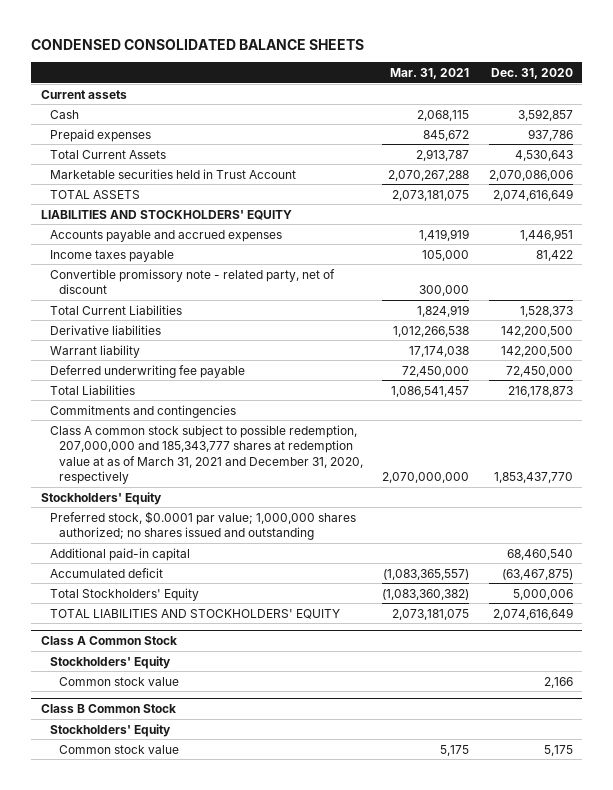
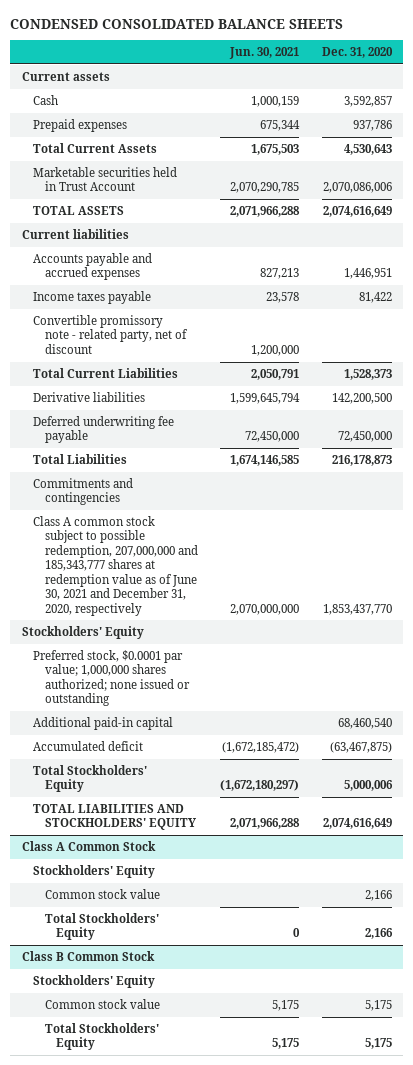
[390,68,470,80] Mar. 31, 2021 -> none
none -> [229,47,300,60] Jun. 30, 2021
[40,209,292,220] LIABILITIES AND STOCKHOLDERS' EQUITY -> none
none -> [21,229,129,240] Current liabilities
[49,344,140,358] Warrant liability -> none
[49,424,364,484] Class A common stock subject to possible redemption, 207,000,000 and 185,343,777 shares at redemption value at as of March 31, 2021 and December 31, 2020, respectively -> [33,516,198,616] Class A common stock subject to possible redemption, 207,000,000 and 185,343,777 shares at redemption value as of June 30, 2021 and December 31, 2020, respectively
[49,510,356,541] Preferred stock, $0.0001 par value; 1,000,000 shares authorized; no shares issued and outstanding -> [33,650,190,707] Preferred stock, $0.0001 par value; 1,000,000 shares authorized; none issued or outstanding
none -> [44,913,159,941] Total Stockholders' Equity
none -> [44,1023,159,1051] Total Stockholders' Equity

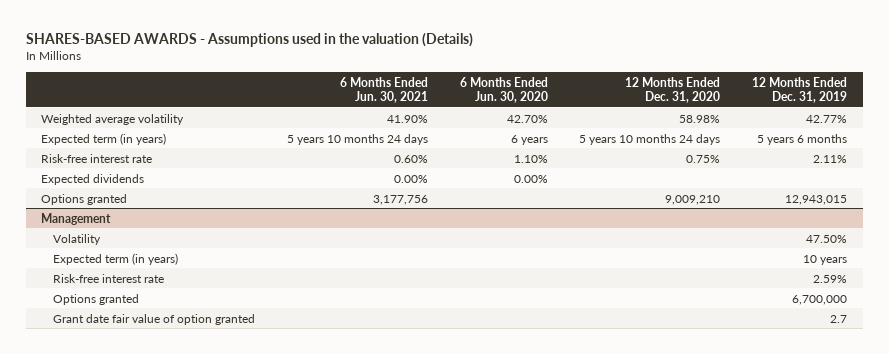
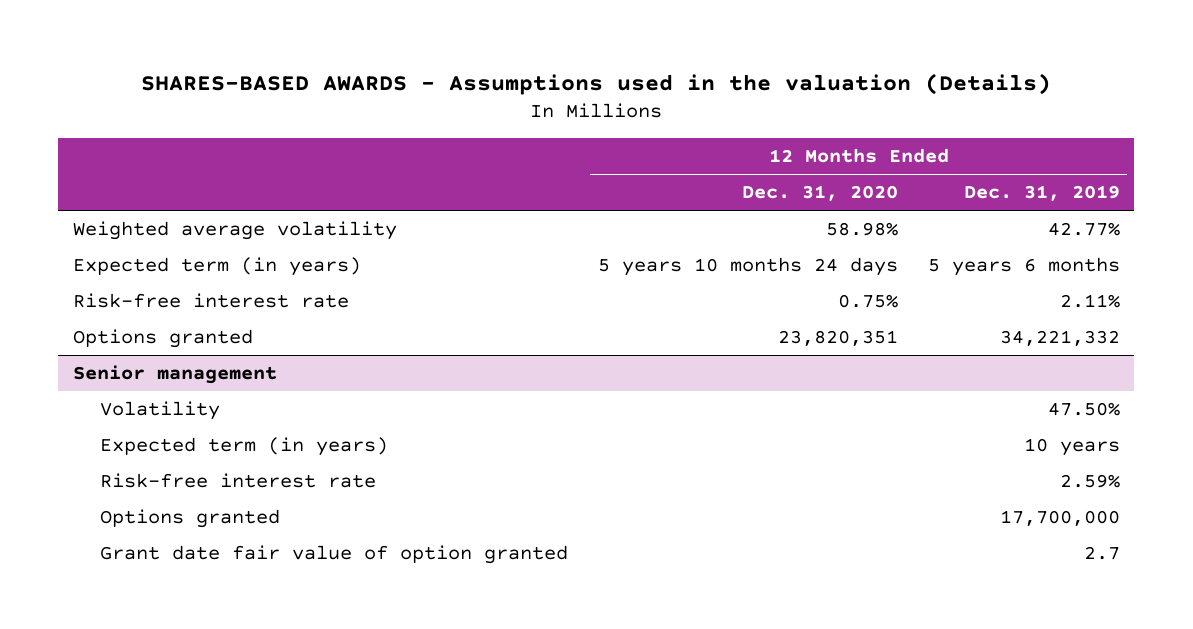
[339,76,428,103] 6 Months Ended Jun. 30, 2021 -> none
[459,76,548,103] 6 Months Ended Jun. 30, 2020 -> none
[41,173,145,185] Expected dividends -> none
[665,194,721,205] 9,009,210 -> [777,330,898,347] 23,820,351
[785,194,848,205] 12,943,015 -> [999,330,1120,347] 34,221,332
[41,212,112,225] Management -> [73,365,278,385] Senior management
[792,294,848,305] 6,700,000 -> [999,510,1120,527] 17,700,000

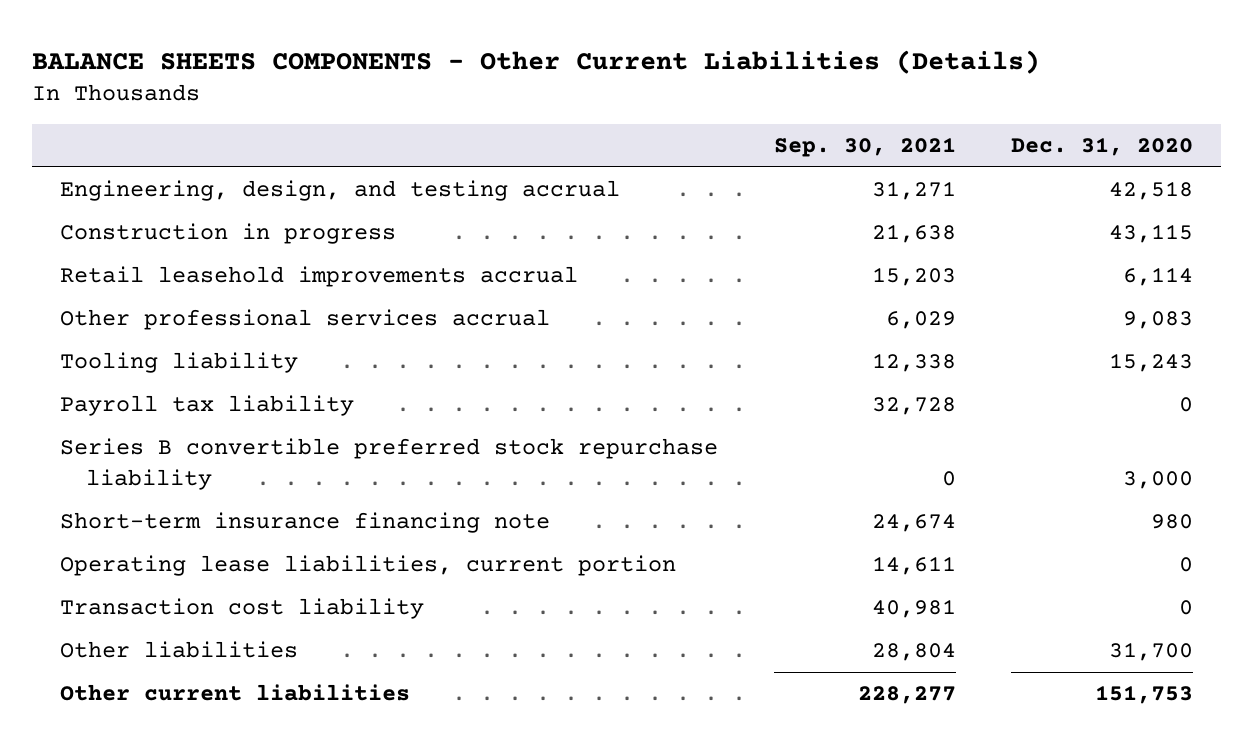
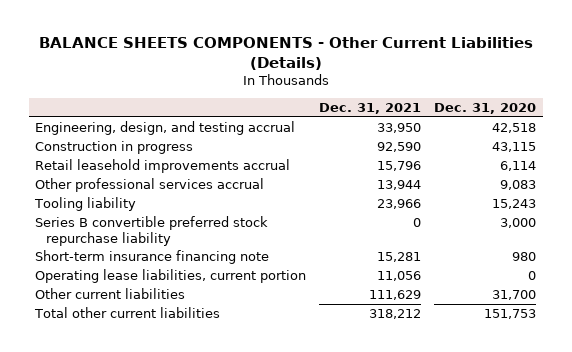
[773,137,956,158] Sep. 30, 2021 -> none
none -> [319,102,422,114] Dec. 31, 2021
[59,395,354,417] Payroll tax liability -> none
[59,598,424,620] Transaction cost liability -> none
[59,641,298,659] Other liabilities -> [35,288,186,300] Other current liabilities
[59,684,410,702] Other current liabilities -> [34,307,221,319] Total other current liabilities

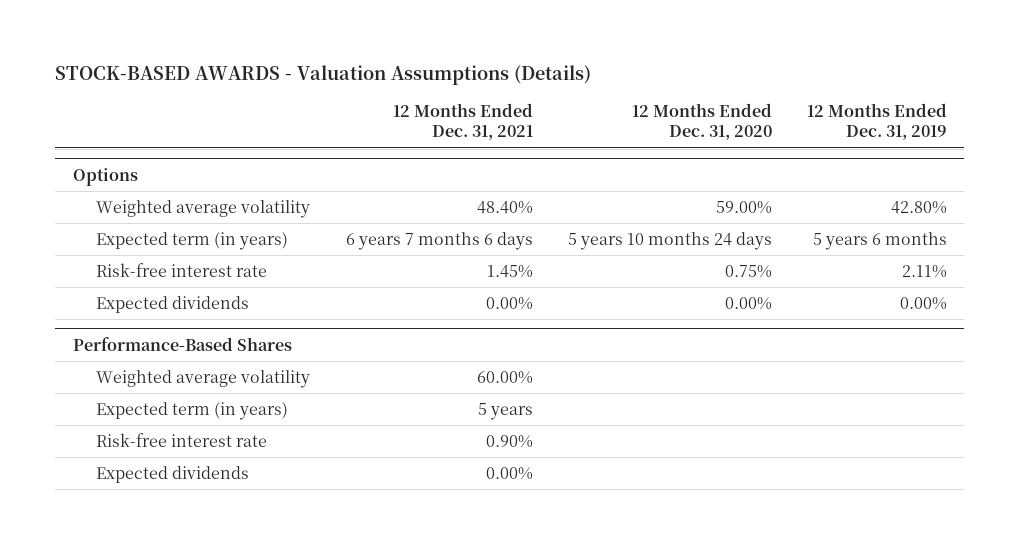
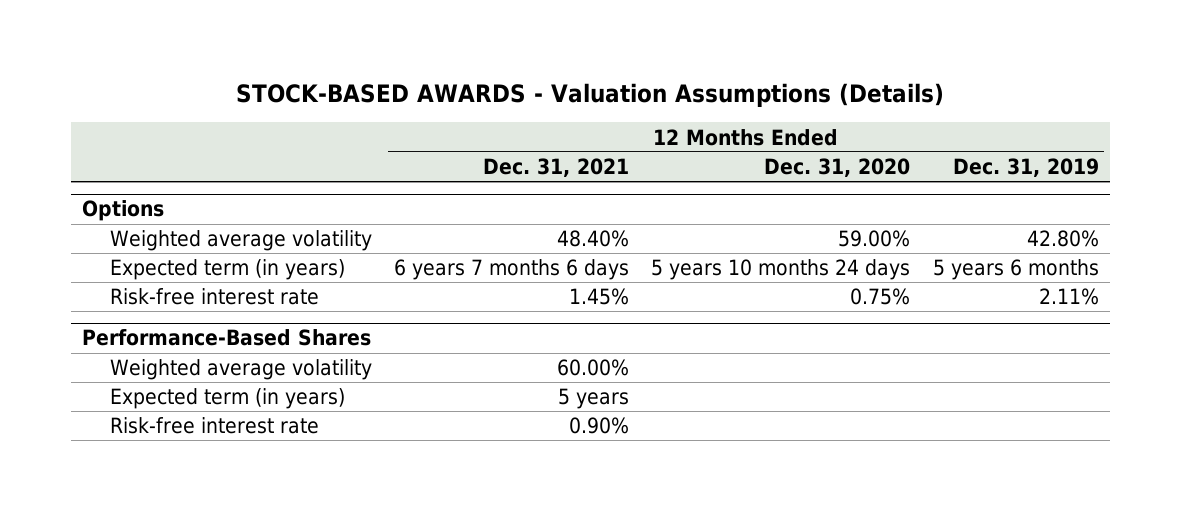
[96,295,250,313] Expected dividends -> none
[96,465,250,483] Expected dividends -> none

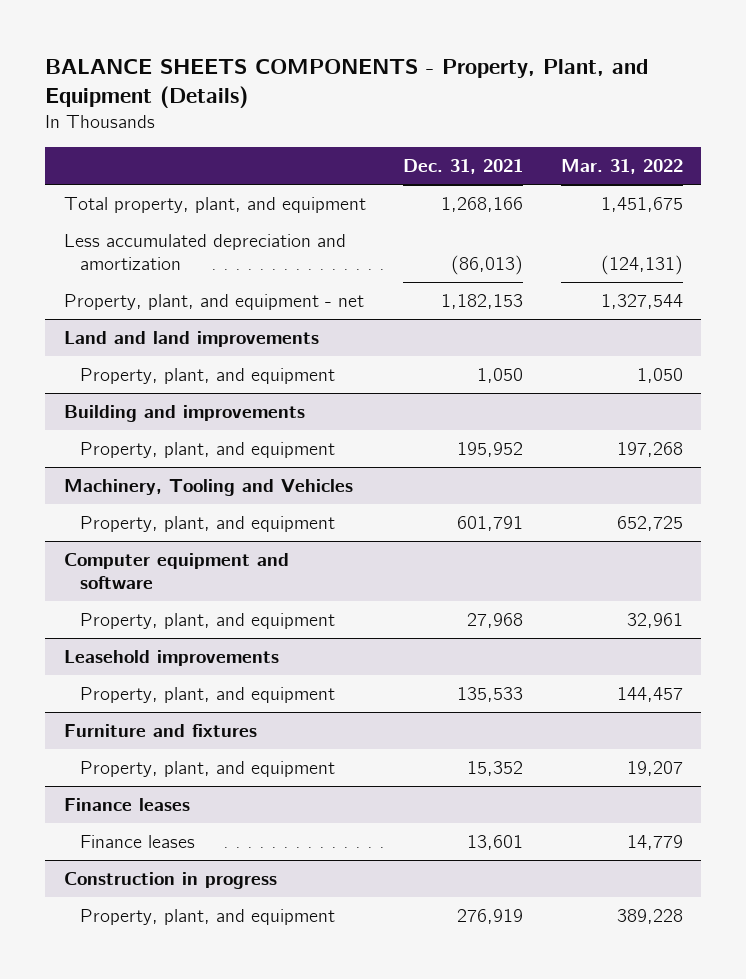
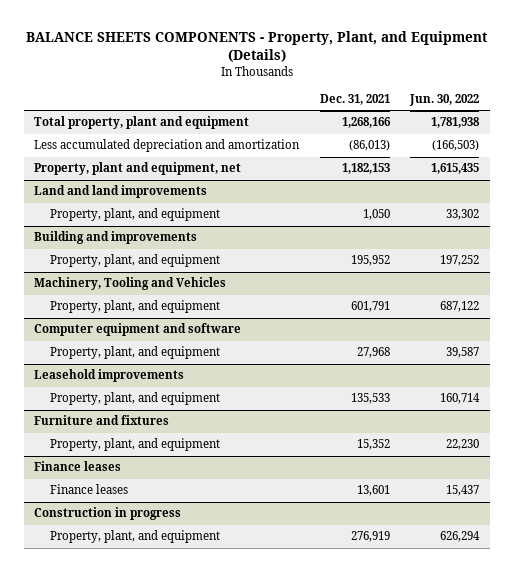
[560,158,683,174] Mar. 31, 2022 -> none
none -> [409,94,480,107] Jun. 30, 2022
[63,197,366,214] Total property, plant, and equipment -> [34,116,250,130] Total property, plant and equipment
[63,294,364,311] Property, plant, and equipment - net -> [34,162,242,176] Property, plant and equipment, net

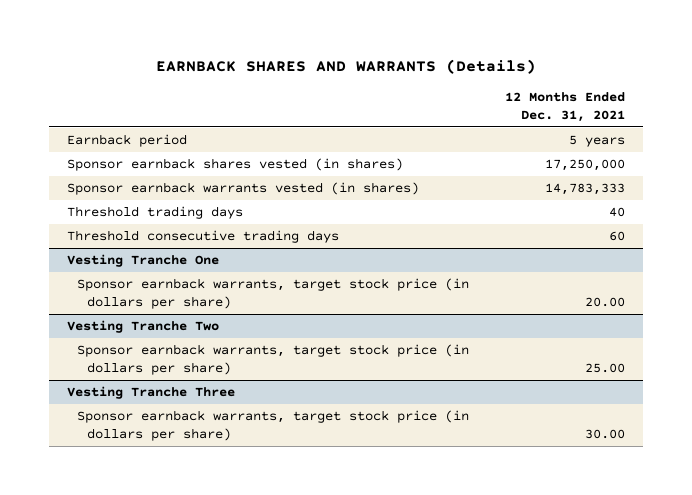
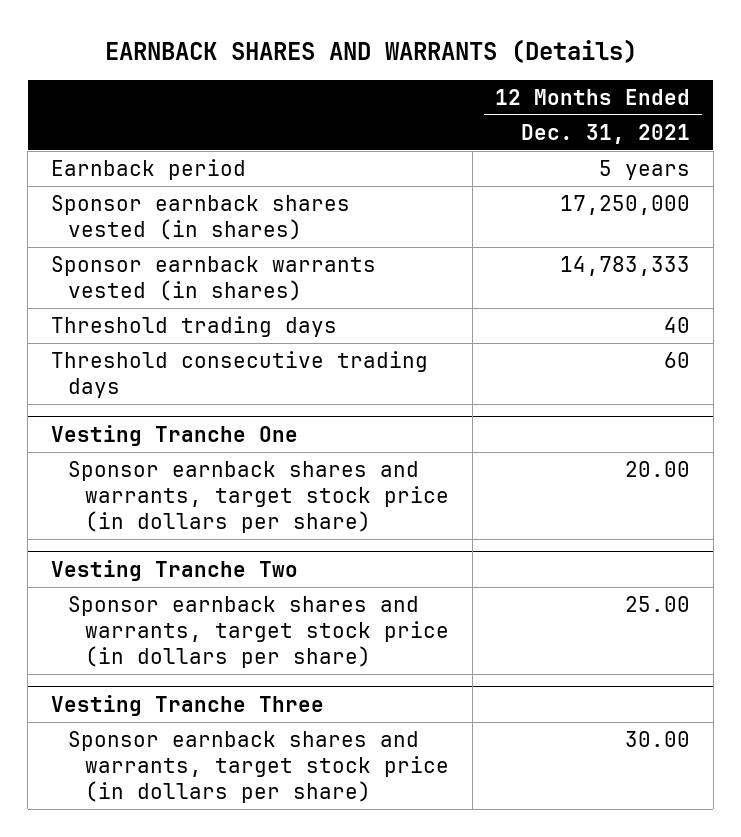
[77,278,470,309] Sponsor earnback warrants, target stock price (in dollars per share) -> [67,460,449,533] Sponsor earnback shares and warrants, target stock price (in dollars per share)
[77,344,470,375] Sponsor earnback warrants, target stock price (in dollars per share) -> [67,595,449,668] Sponsor earnback shares and warrants, target stock price (in dollars per share)
[77,410,470,441] Sponsor earnback warrants, target stock price (in dollars per share) -> [67,730,449,803] Sponsor earnback shares and warrants, target stock price (in dollars per share)

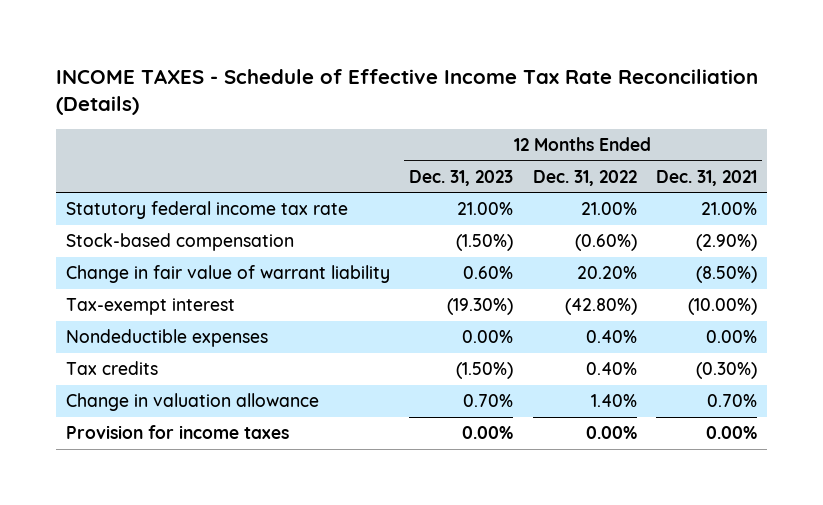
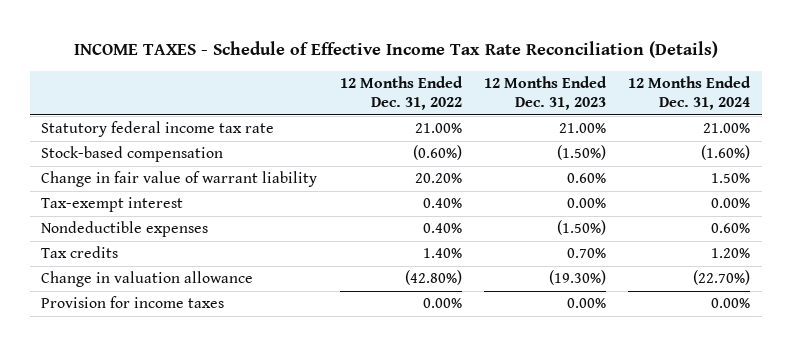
[655,169,757,186] Dec. 31, 2021 -> none
none -> [628,76,752,111] 12 Months Ended Dec. 31, 2024
[447,298,514,316] (19.30%) -> [567,198,607,209] 0.00%
[564,298,637,316] (42.80%) -> [422,198,462,209] 0.40%
[462,330,514,344] 0.00% -> [557,220,607,236] (1.50%)
[456,362,514,380] (1.50%) -> [567,248,607,259] 0.70%
[585,362,637,376] 0.40% -> [422,248,462,259] 1.40%
[463,394,514,408] 0.70% -> [549,270,607,286] (19.30%)
[590,394,637,408] 1.40% -> [404,270,462,286] (42.80%)

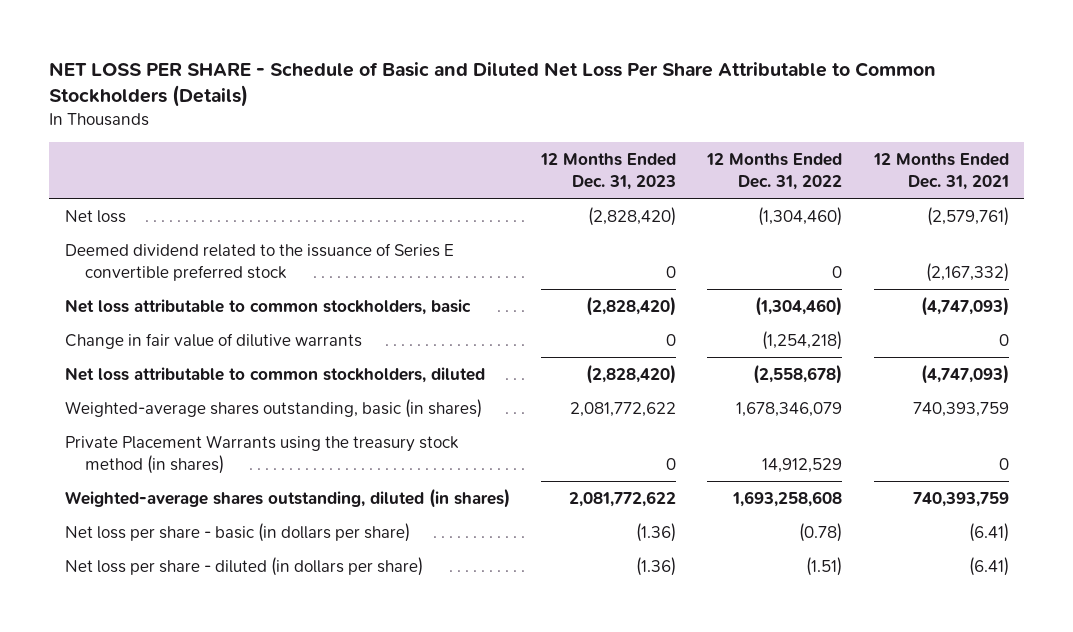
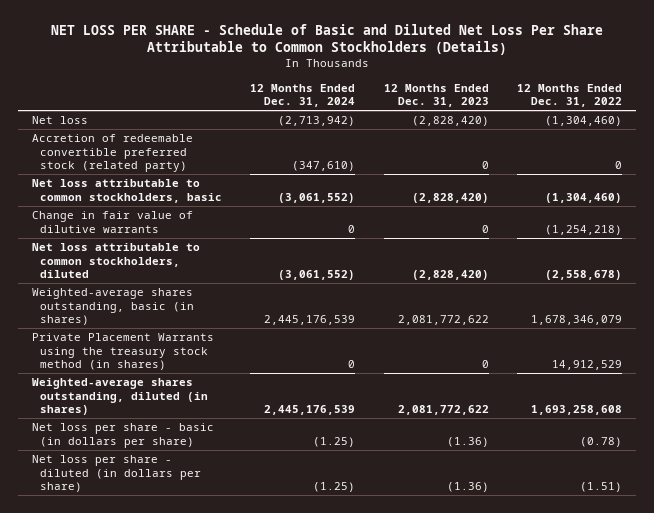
[872,153,1009,191] 12 Months Ended Dec. 31, 2021 -> none
none -> [250,83,356,108] 12 Months Ended Dec. 31, 2024
[64,242,454,281] Deemed dividend related to the issuance of Series E convertible preferred stock -> [31,134,193,172] Accretion of redeemable convertible preferred stock (related party)

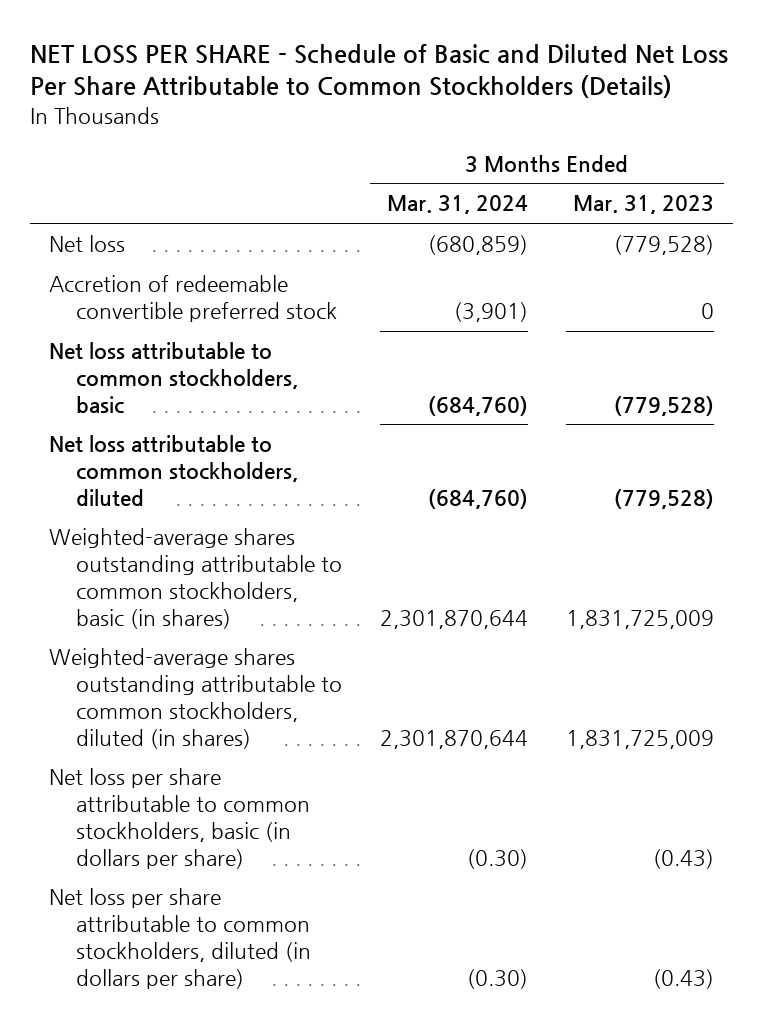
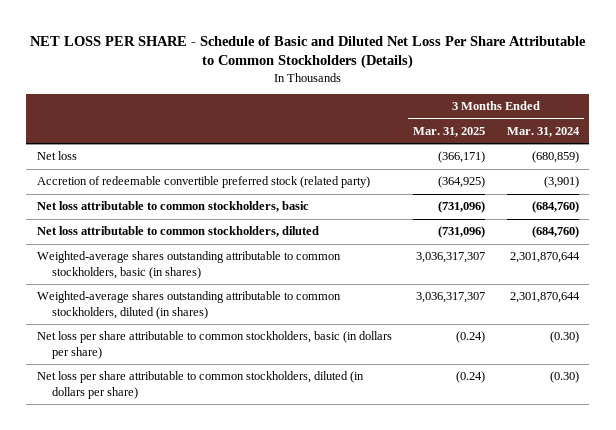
[573,195,715,215] Mar. 31, 2023 -> none
none -> [413,126,486,137] Mar. 31, 2025
[48,275,337,322] Accretion of redeemable convertible preferred stock -> [37,176,371,189] Accretion of redeemable convertible preferred stock (related party)

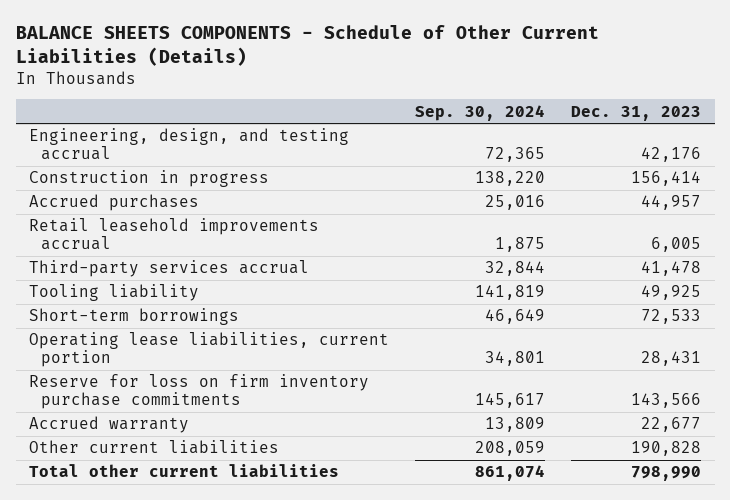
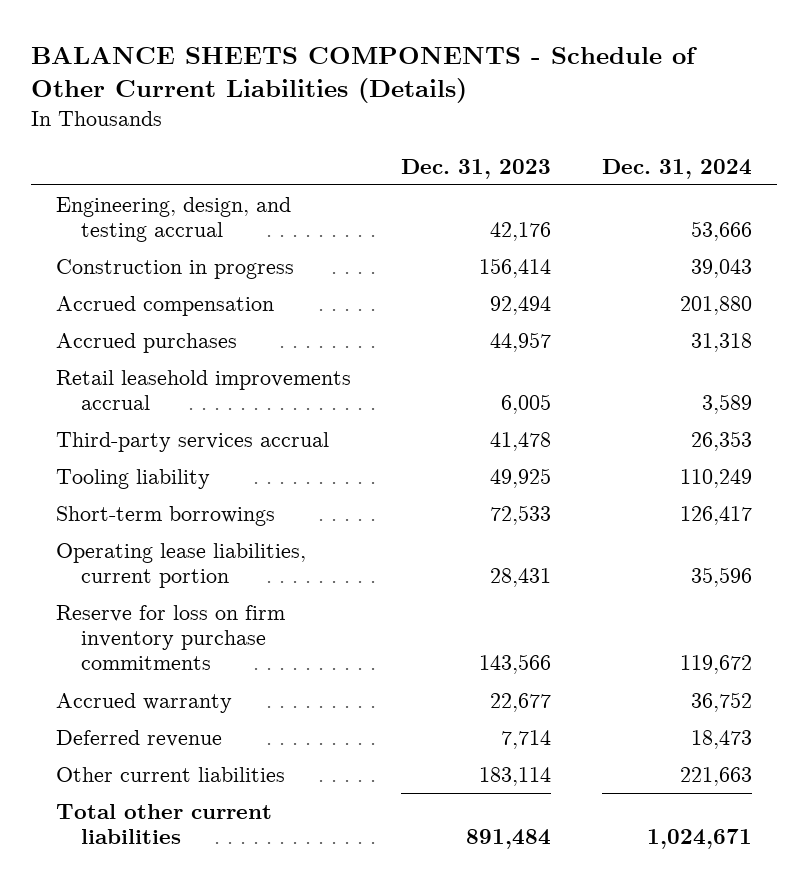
[415,104,546,121] Sep. 30, 2024 -> none
none -> [601,158,752,179] Dec. 31, 2024
none -> [55,296,274,317] Accrued compensation
none -> [55,730,222,748] Deferred revenue
[631,441,702,457] 190,828 -> [479,767,552,787] 183,114
[631,466,702,482] 798,990 -> [466,829,552,850] 891,484

